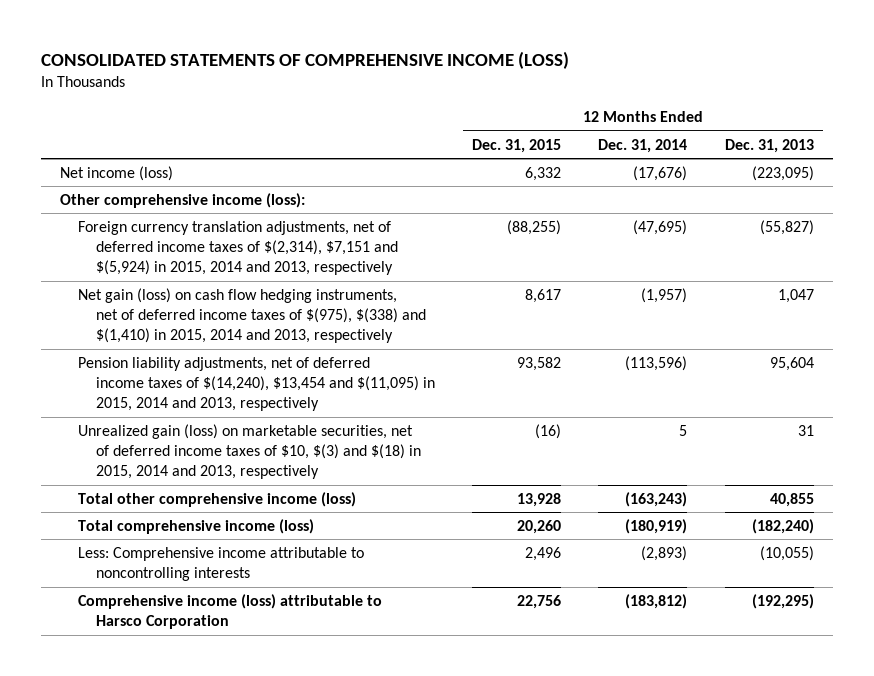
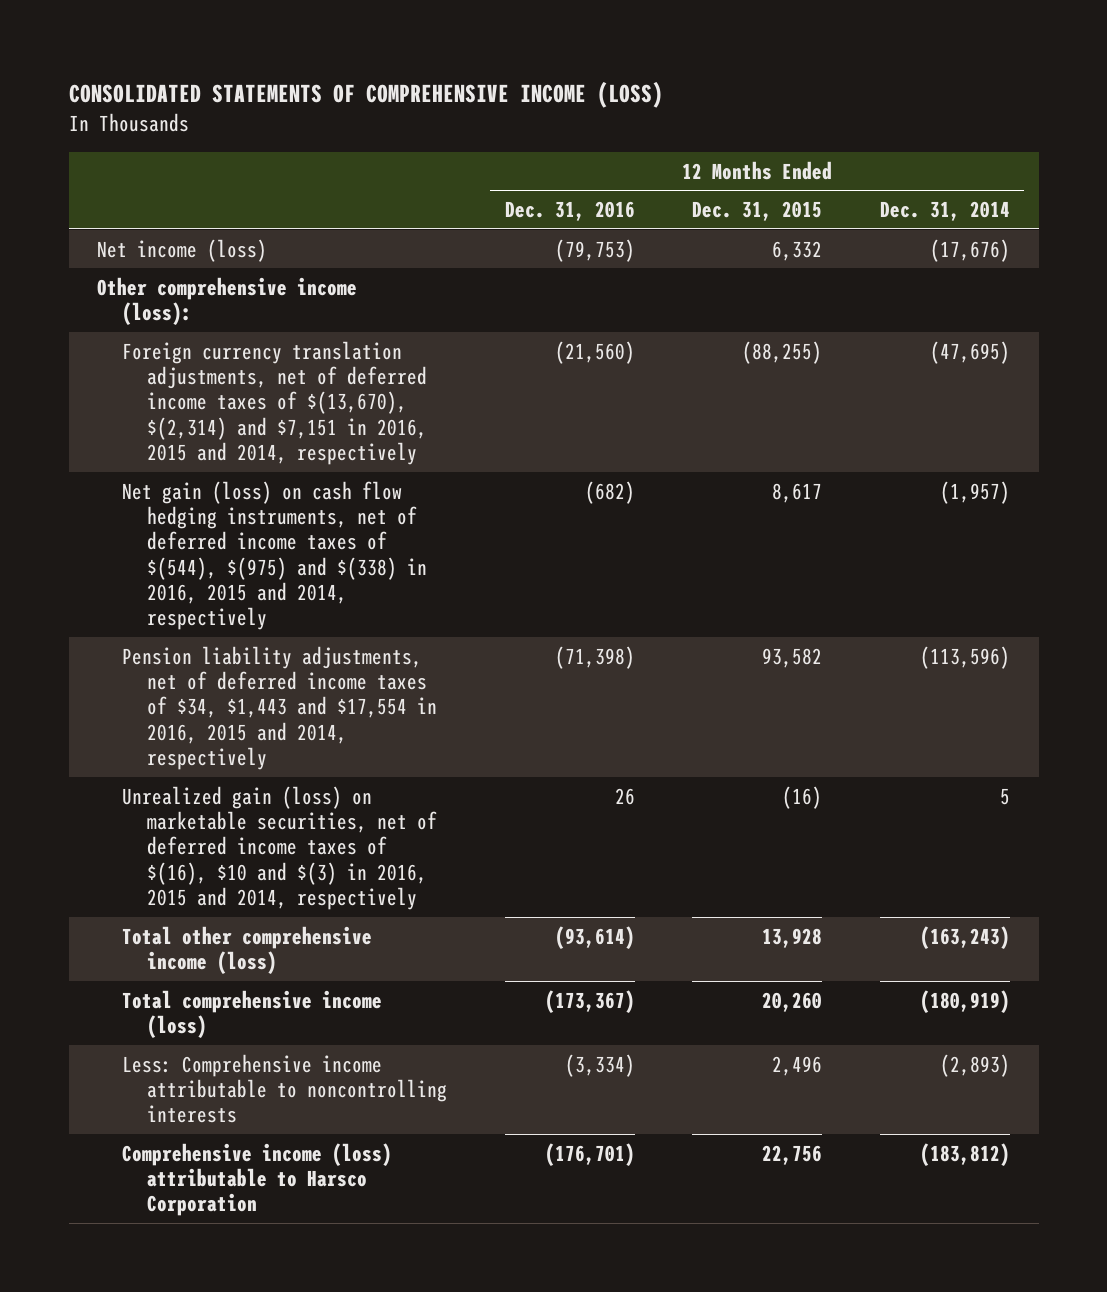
[724,138,814,153] Dec. 31, 2013 -> none
none -> [504,201,635,222] Dec. 31, 2016
[77,220,398,276] Foreign currency translation adjustments, net of deferred income taxes of $(2,314), $7,151 and $(5,924) in 2015, 2014 and 2013, respectively -> [122,340,428,466] Foreign currency translation adjustments, net of deferred income taxes of $(13,670), $(2,314) and $7,151 in 2016, 2015 and 2014, respectively
[77,287,426,344] Net gain (loss) on cash flow hedging instruments, net of deferred income taxes of $(975), $(338) and $(1,410) in 2015, 2014 and 2013, respectively -> [122,480,428,631] Net gain (loss) on cash flow hedging instruments, net of deferred income taxes of $(544), $(975) and $(338) in 2016, 2015 and 2014, respectively
[77,356,435,412] Pension liability adjustments, net of deferred income taxes of $(14,240), $13,454 and $(11,095) in 2015, 2014 and 2013, respectively -> [122,645,438,771] Pension liability adjustments, net of deferred income taxes of $34, $1,443 and $17,554 in 2016, 2015 and 2014, respectively
[77,423,421,480] Unrealized gain (loss) on marketable securities, net of deferred income taxes of $10, $(3) and $(18) in 2015, 2014 and 2013, respectively -> [122,785,438,911] Unrealized gain (loss) on marketable securities, net of deferred income taxes of $(16), $10 and $(3) in 2016, 2015 and 2014, respectively

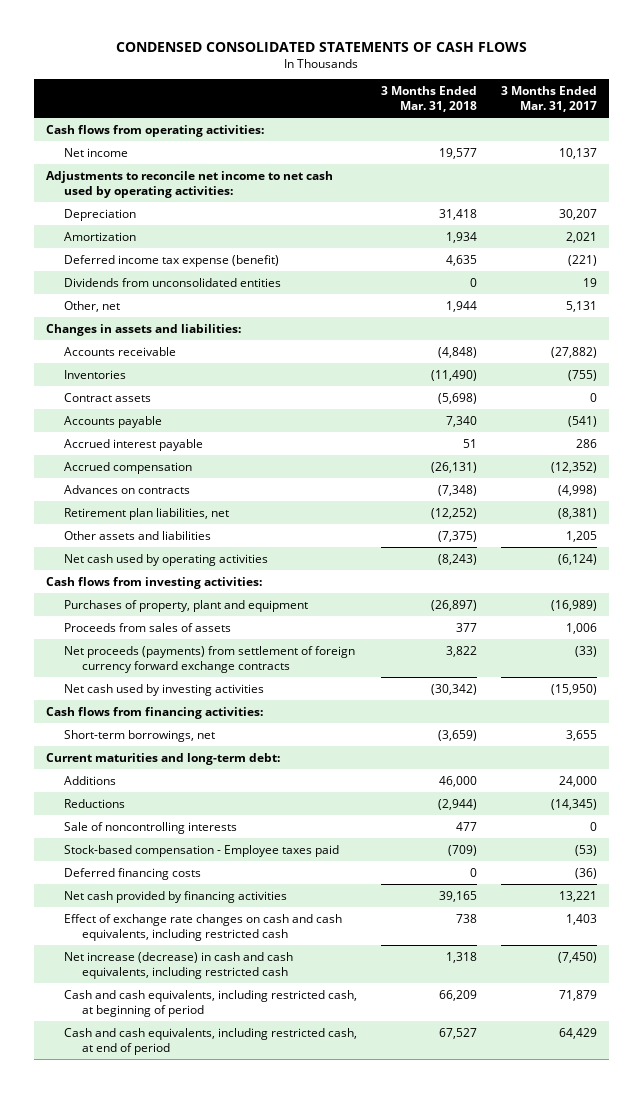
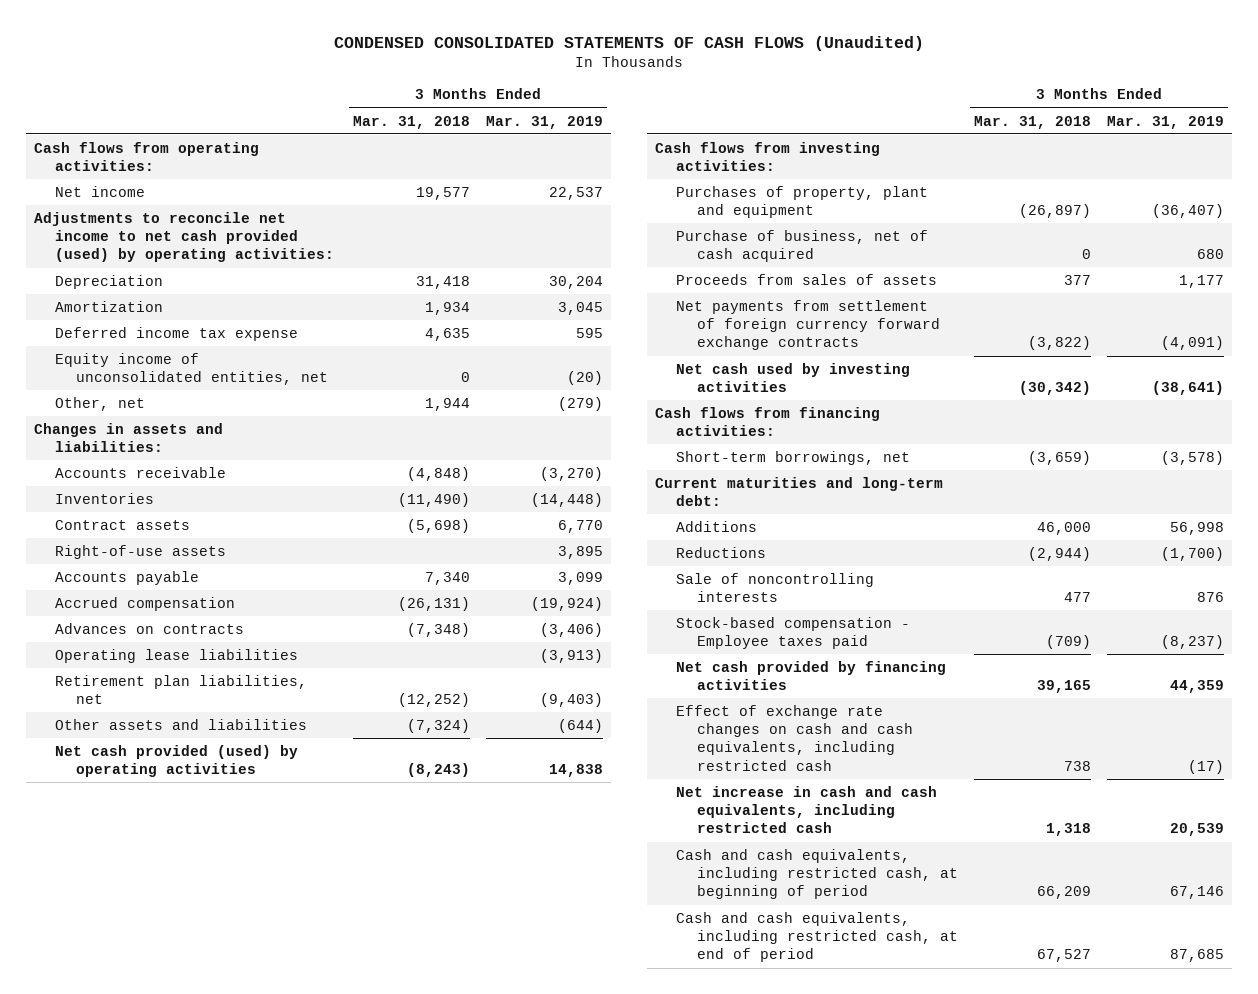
[116,41,528,52] CONDENSED CONSOLIDATED STATEMENTS OF CASH FLOWS -> [334,36,925,52] CONDENSED CONSOLIDATED STATEMENTS OF CASH FLOWS (Unaudited)
[500,85,597,112] 3 Months Ended Mar. 31, 2017 -> none
none -> [486,115,604,129] Mar. 31, 2019
[45,170,333,198] Adjustments to reconcile net income to net cash used by operating activities: -> [33,211,334,263] Adjustments to reconcile net income to net cash provided (used) by operating activities:
[64,277,282,287] Dividends from unconsolidated entities -> none
[64,254,280,267] Deferred income tax expense (benefit) -> [54,326,298,341] Deferred income tax expense
none -> [54,352,328,386] Equity income of unconsolidated entities, net
none -> [54,544,226,559] Right-of-use assets
[64,438,204,451] Accrued interest payable -> none
none -> [54,648,298,663] Operating lease liabilities
[438,530,478,542] (7,375) -> [406,718,470,733] (7,324)
[64,553,269,566] Net cash used by operating activities -> [54,744,298,778] Net cash provided (used) by operating activities
none -> [675,229,928,263] Purchase of business, net of cash acquired
[64,645,356,673] Net proceeds (payments) from settlement of foreign currency forward exchange contracts -> [675,299,940,351] Net payments from settlement of foreign currency forward exchange contracts
[446,645,478,657] 3,822 -> [1028,336,1092,351] (3,822)
[64,867,202,880] Deferred financing costs -> none
[64,951,294,979] Net increase (decrease) in cash and cash equivalents, including restricted cash -> [675,785,937,834] Net increase in cash and cash equivalents, including restricted cash

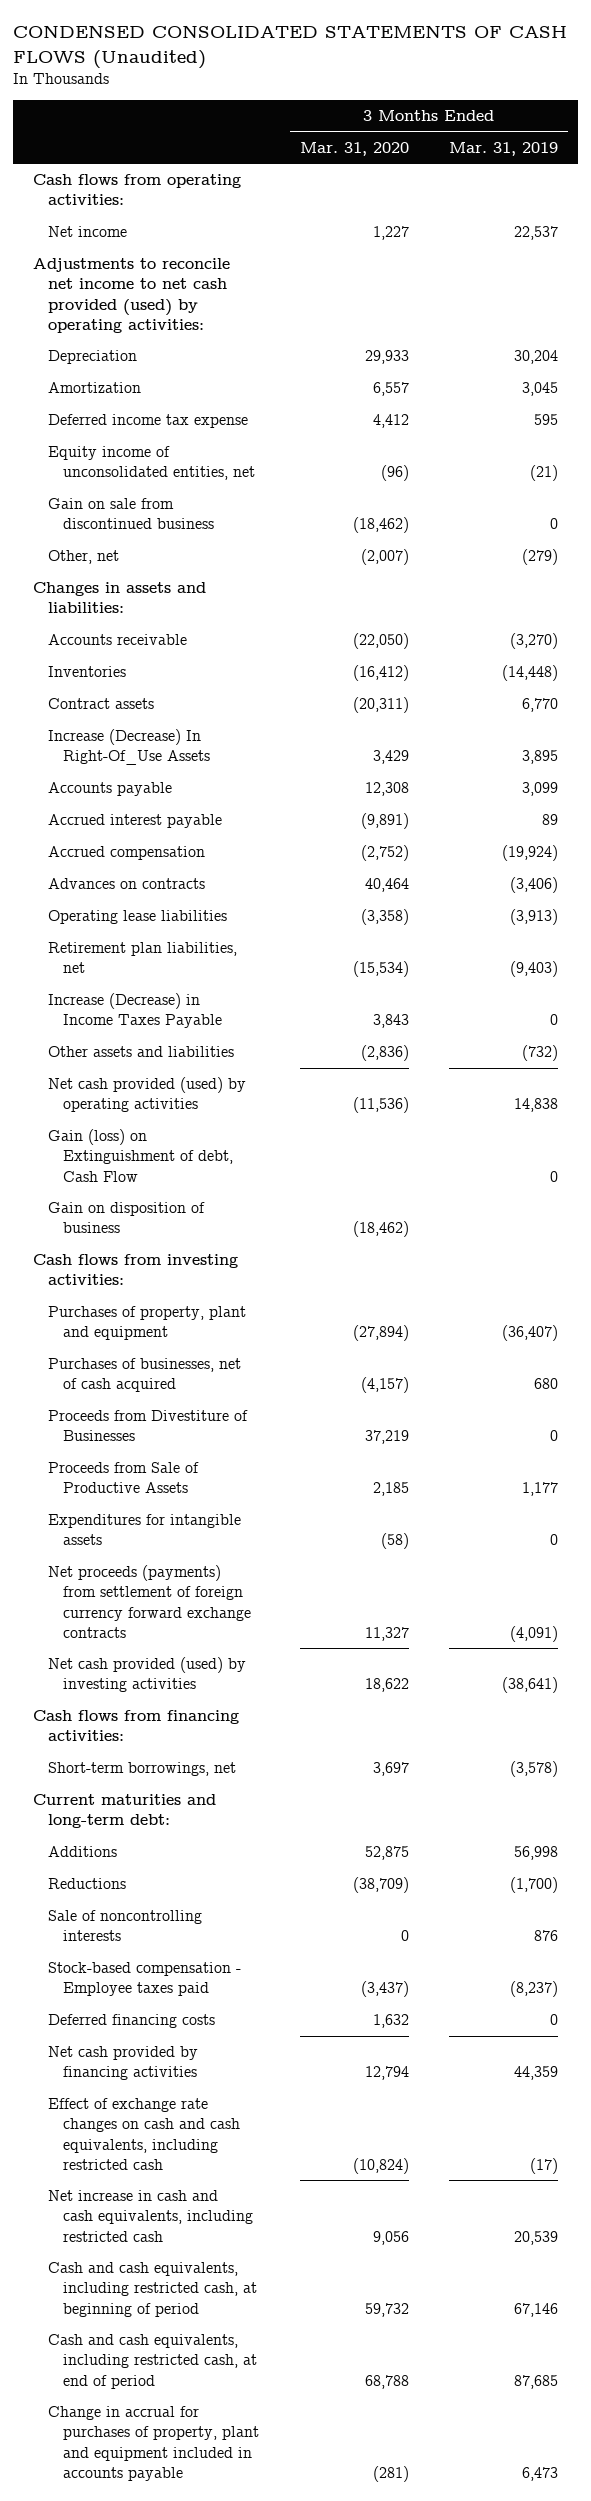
[352,115,470,129] Mar. 31, 2018 -> none
none -> [299,141,409,156] Mar. 31, 2020
[567,371,604,386] (20) -> [529,465,558,482] (21)
none -> [48,498,215,530] Gain on sale from discontinued business
[54,544,226,559] Right-of-use assets -> [48,729,211,766] Increase (Decrease) In Right-Of_Use Assets
none -> [48,814,223,829] Accrued interest payable
none -> [48,993,223,1029] Increase (Decrease) in Income Taxes Payable
[558,718,604,733] (644) -> [521,1045,558,1062] (732)
none -> [48,1129,234,1182] Gain (loss) on Extinguishment of debt, Cash Flow
none -> [48,1202,206,1234] Gain on disposition of business
[675,229,928,263] Purchase of business, net of cash acquired -> [48,1358,242,1393] Purchases of businesses, net of cash acquired
none -> [48,1410,249,1442] Proceeds from Divestiture of Businesses
[675,273,937,285] Proceeds from sales of assets -> [48,1462,200,1494] Proceeds from Sale of Productive Assets
none -> [48,1514,242,1546] Expenditures for intangible assets
[675,299,940,351] Net payments from settlement of foreign currency forward exchange contracts -> [48,1565,252,1638] Net proceeds (payments) from settlement of foreign currency forward exchange contracts
[675,362,910,393] Net cash used by investing activities -> [48,1657,247,1693] Net cash provided (used) by investing activities
none -> [48,2014,216,2029] Deferred financing costs
none -> [48,2406,260,2481] Change in accrual for purchases of property, plant and equipment included in accounts payable

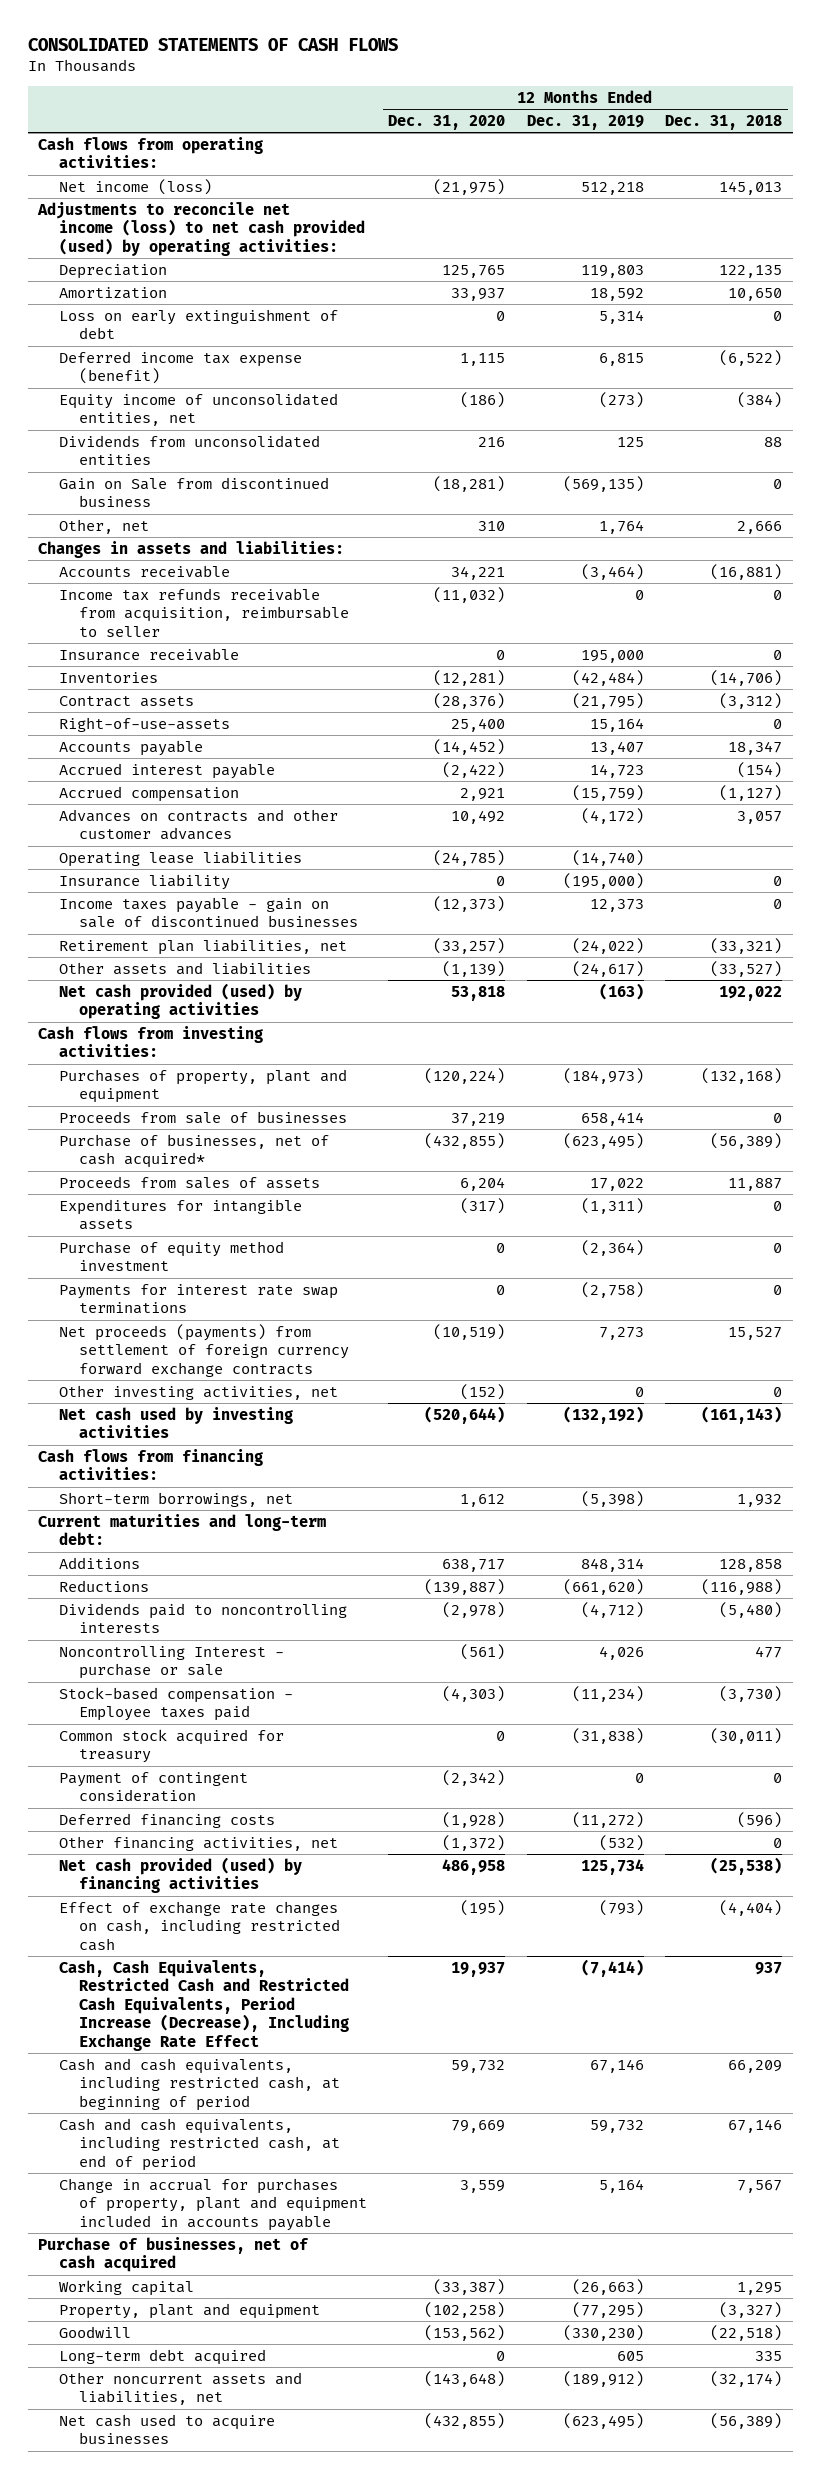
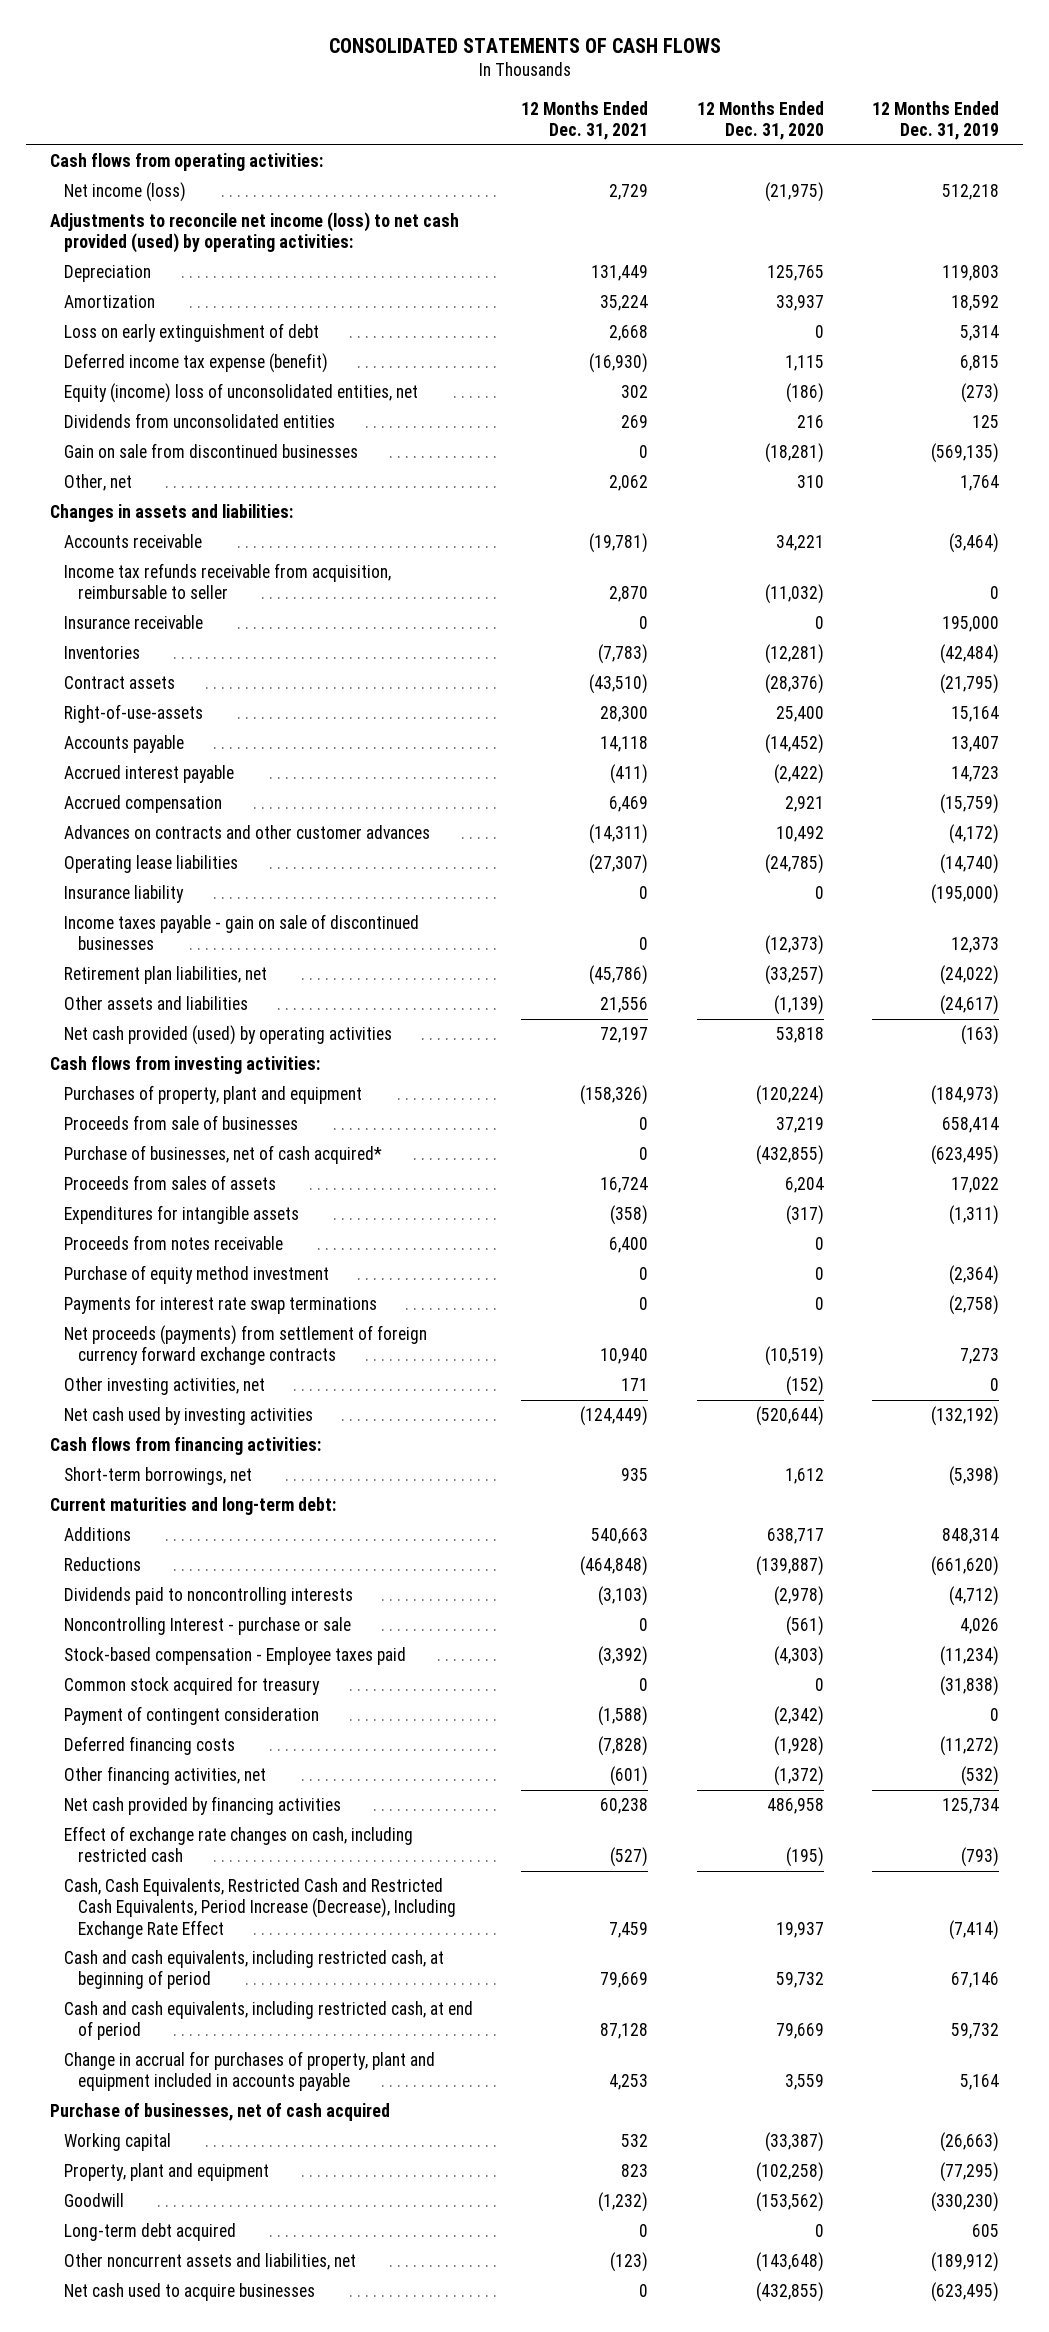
[665,114,783,130] Dec. 31, 2018 -> none
none -> [521,100,649,140] 12 Months Ended Dec. 31, 2021
[58,392,338,427] Equity income of unconsolidated entities, net -> [63,383,418,404] Equity (income) loss of unconsolidated entities, net
[58,476,329,508] Gain on Sale from discontinued business -> [63,443,358,459] Gain on sale from discontinued businesses
none -> [63,1235,283,1251] Proceeds from notes receivable
[58,1856,302,1894] Net cash provided (used) by financing activities -> [63,1796,341,1816] Net cash provided by financing activities

